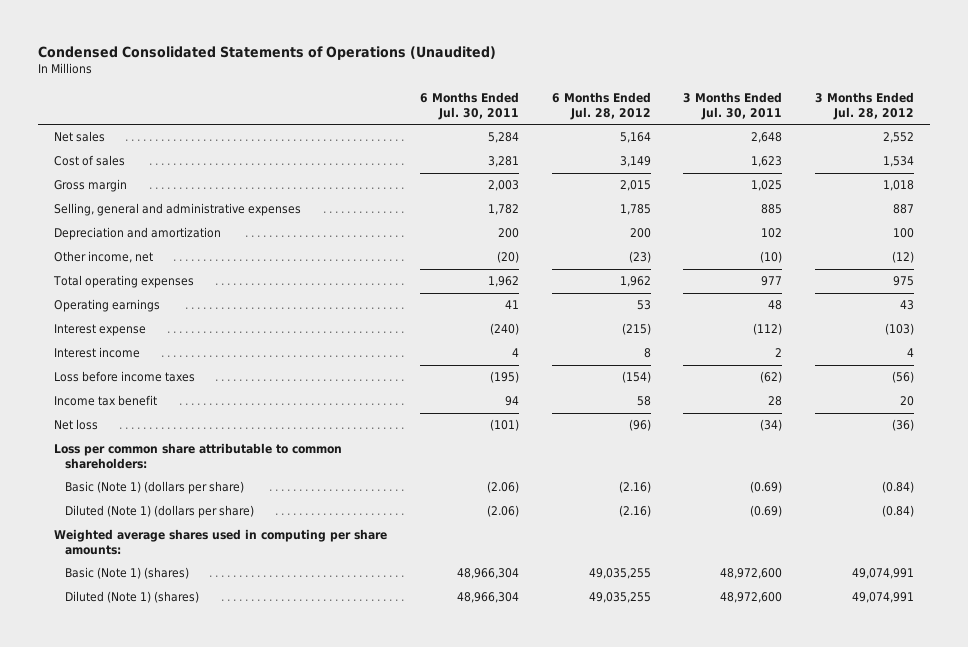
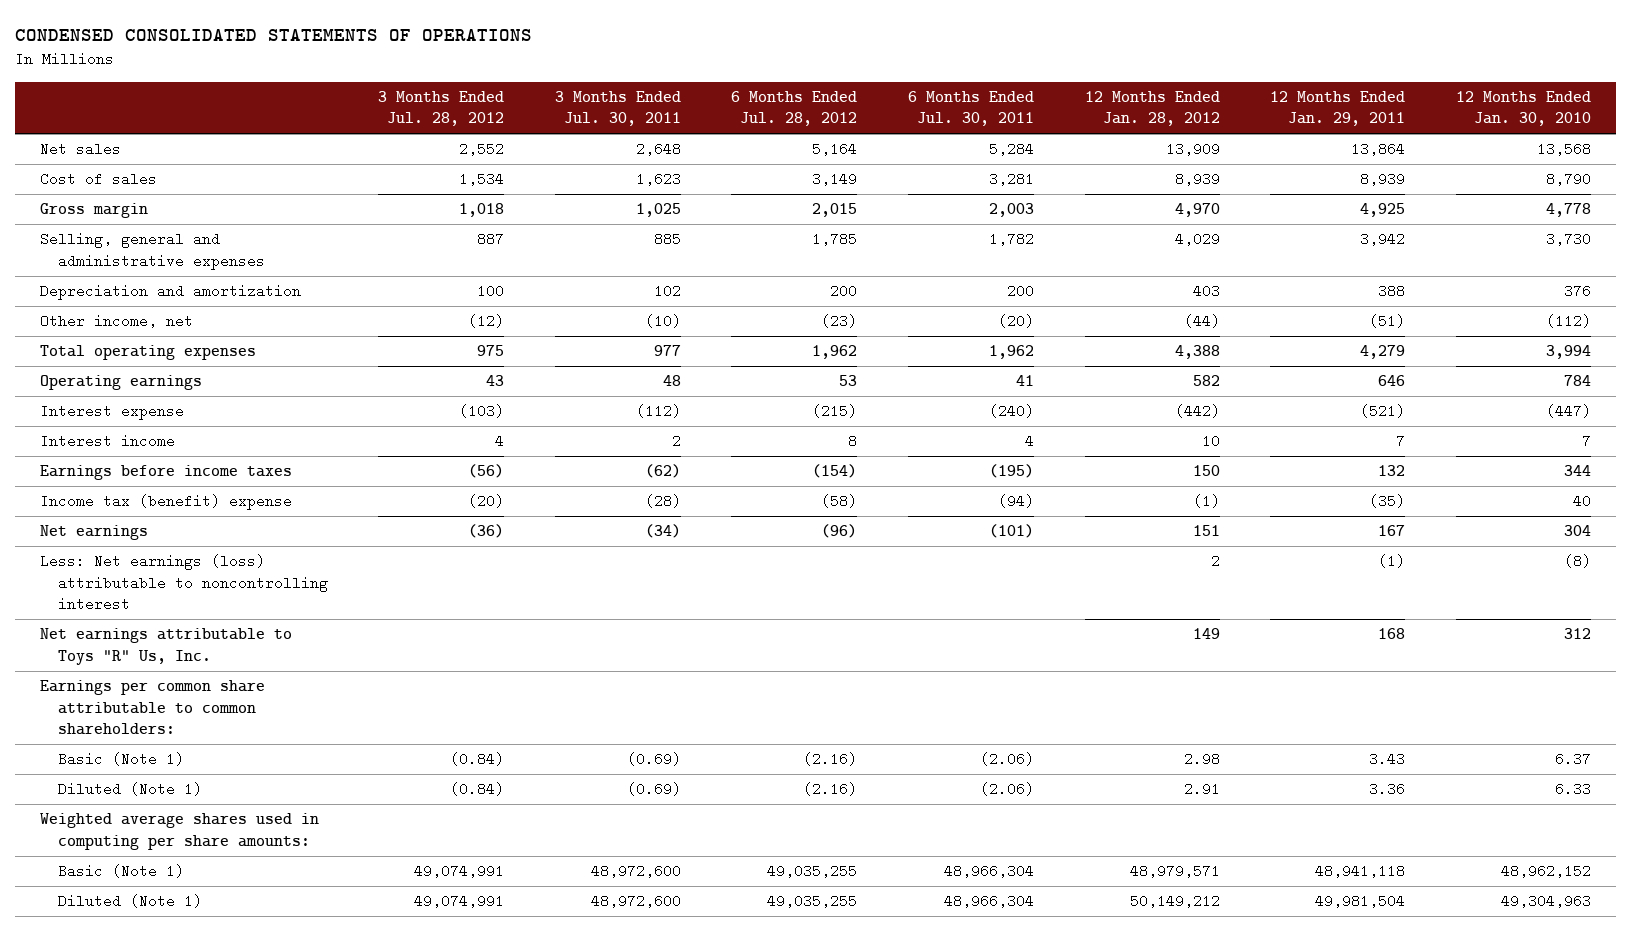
[37,45,496,60] Condensed Consolidated Statements of Operations (Unaudited) -> [14,29,532,42] CONDENSED CONSOLIDATED STATEMENTS OF OPERATIONS
none -> [1084,91,1220,127] 12 Months Ended Jan. 28, 2012
none -> [1270,91,1406,127] 12 Months Ended Jan. 29, 2011
none -> [1455,91,1591,127] 12 Months Ended Jan. 30, 2010
[54,371,196,383] Loss before income taxes -> [39,465,292,481] Earnings before income taxes
[54,395,158,407] Income tax benefit -> [39,494,292,511] Income tax (benefit) expense
[504,396,519,407] 94 -> [997,494,1034,509] (94)
[636,396,651,407] 58 -> [821,494,858,509] (58)
[768,396,783,407] 28 -> [644,494,681,509] (28)
[899,396,914,407] 20 -> [468,494,505,509] (20)
[54,419,99,431] Net loss -> [39,525,148,541] Net earnings
none -> [39,554,328,611] Less: Net earnings (loss) attributable to noncontrolling interest
none -> [39,628,292,665] Net earnings attributable to Toys "R" Us, Inc.
[54,443,343,469] Loss per common share attributable to common shareholders: -> [39,680,265,735] Earnings per common share attributable to common shareholders:
[65,481,245,495] Basic (Note 1) (dollars per share) -> [57,752,184,767] Basic (Note 1)
[65,505,255,519] Diluted (Note 1) (dollars per share) -> [57,782,202,797] Diluted (Note 1)
[65,567,190,580] Basic (Note 1) (shares) -> [57,864,184,879] Basic (Note 1)
[65,591,200,604] Diluted (Note 1) (shares) -> [57,894,202,909] Diluted (Note 1)

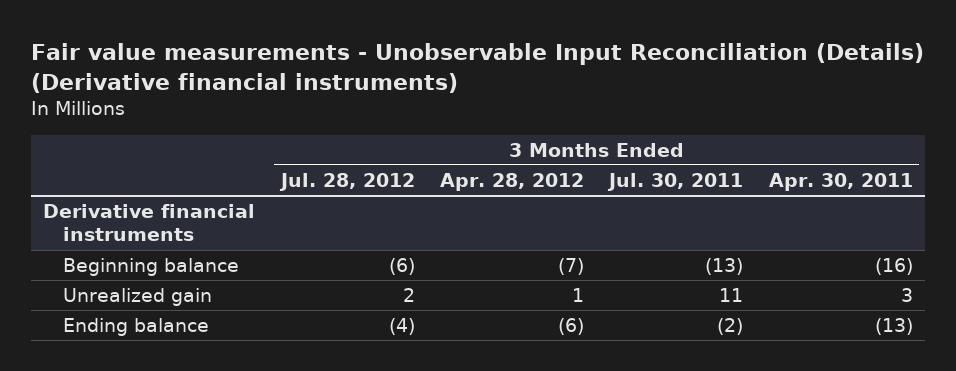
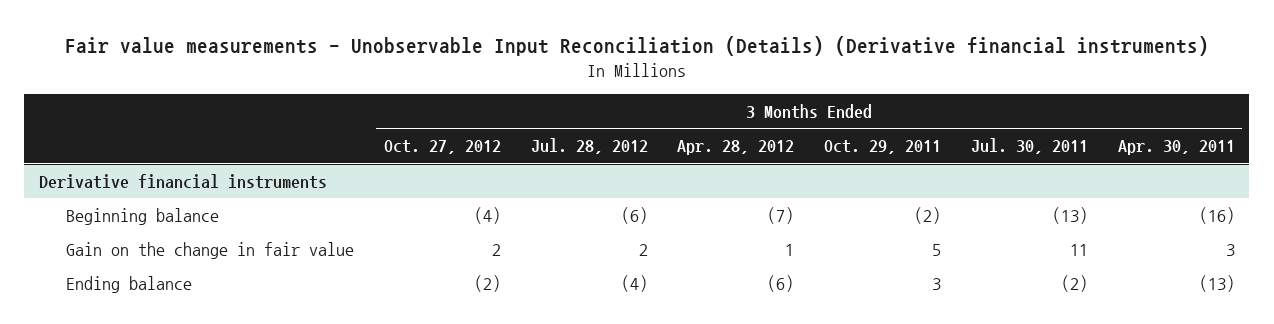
none -> [383,140,501,155] Oct. 27, 2012
none -> [824,140,942,155] Oct. 29, 2011
[62,288,212,307] Unrealized gain -> [66,241,355,259] Gain on the change in fair value

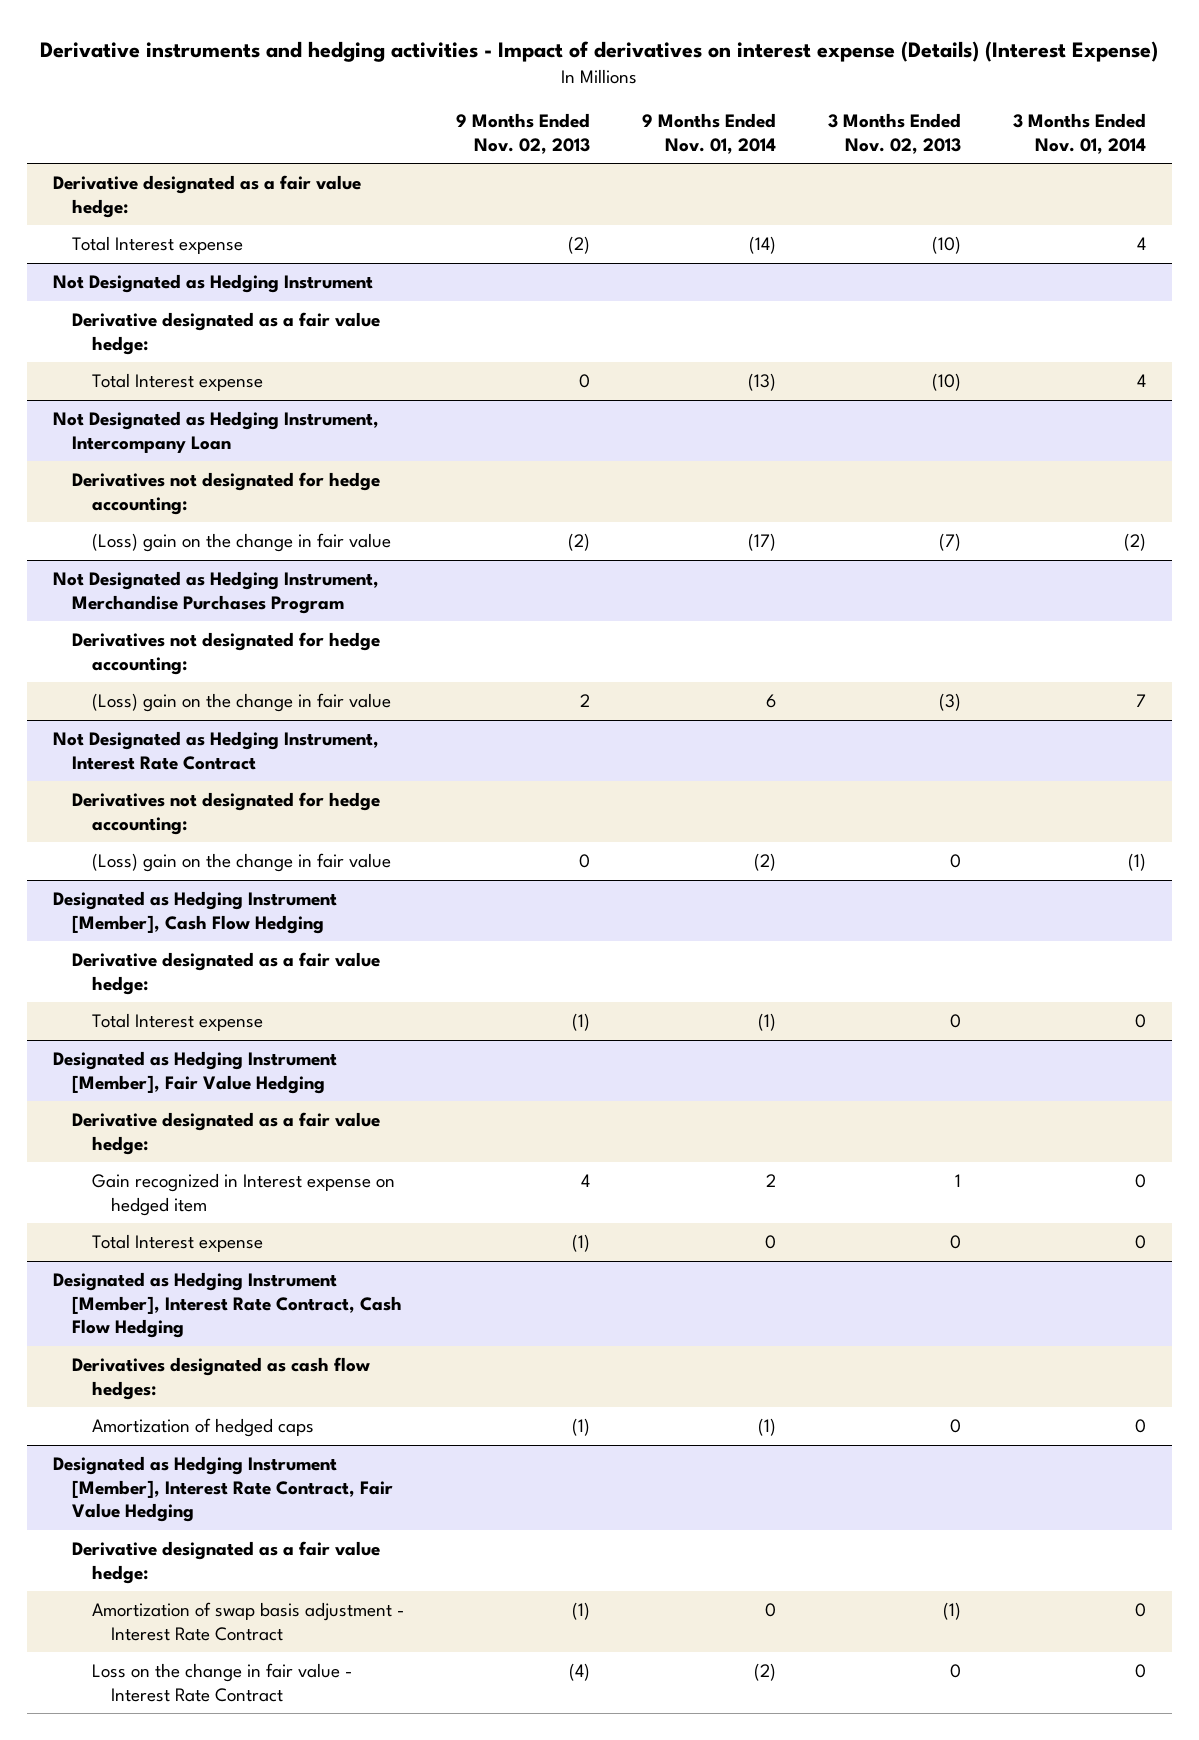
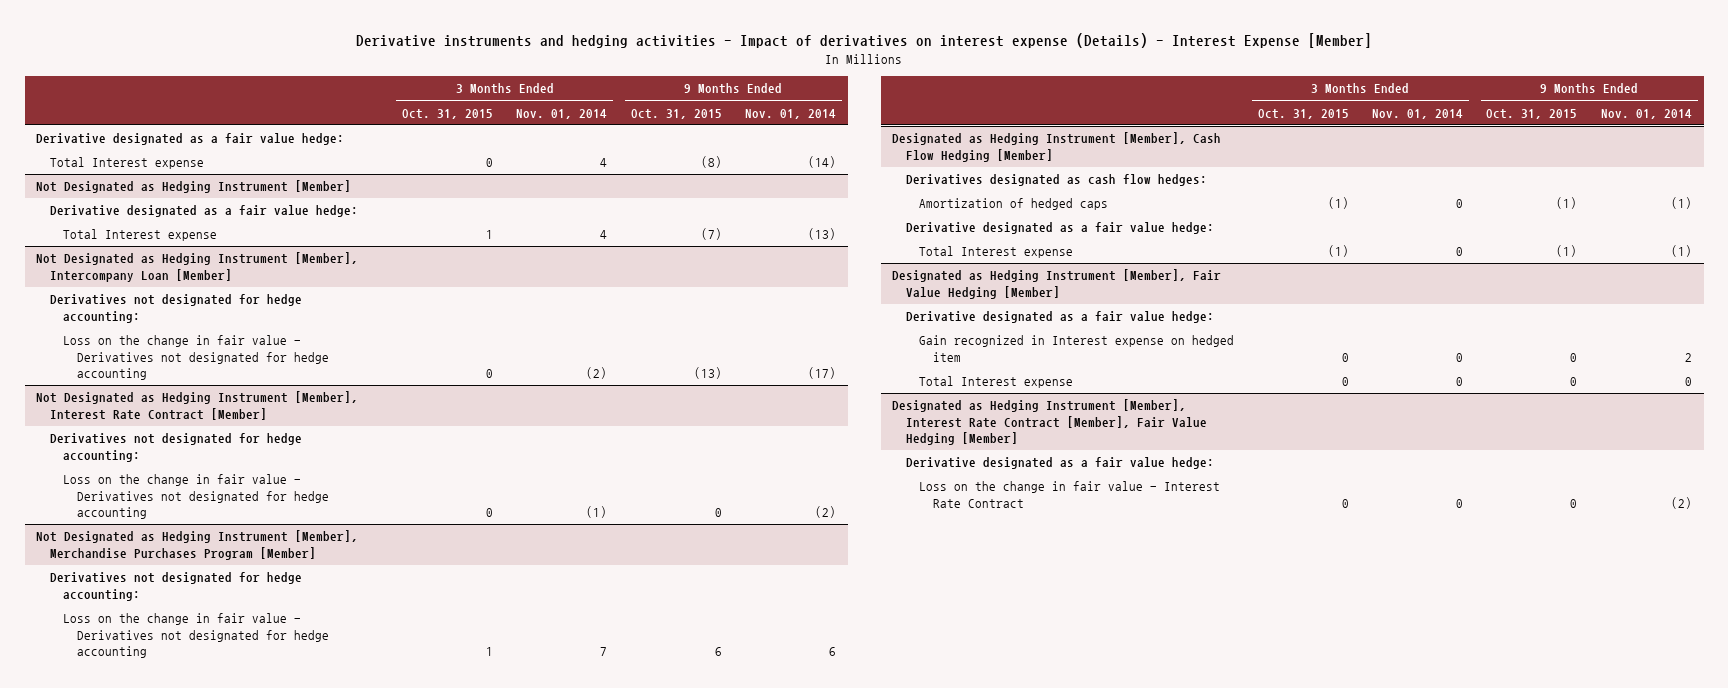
[40,40,1159,62] Derivative instruments and hedging activities - Impact of derivatives on interest expense (Details) (Interest Expense) -> [356,33,1373,49] Derivative instruments and hedging activities - Impact of derivatives on interest expense (Details) - Interest Expense [Member]
[455,113,590,154] 9 Months Ended Nov. 02, 2013 -> none
[827,113,961,154] 3 Months Ended Nov. 02, 2013 -> none
none -> [401,108,493,119] Oct. 31, 2015
none -> [630,108,722,119] Oct. 31, 2015
[53,274,374,294] Not Designated as Hedging Instrument -> [36,180,352,194] Not Designated as Hedging Instrument [Member]
[53,411,380,453] Not Designated as Hedging Instrument, Intercompany Loan -> [36,252,359,282] Not Designated as Hedging Instrument [Member], Intercompany Loan [Member]
[53,571,380,614] Not Designated as Hedging Instrument, Merchandise Purchases Program -> none
[91,533,391,553] (Loss) gain on the change in fair value -> [63,335,329,380] Loss on the change in fair value - Derivatives not designated for hedge accounting
none -> [36,391,359,420] Not Designated as Hedging Instrument [Member], Interest Rate Contract [Member]
[53,731,380,770] Not Designated as Hedging Instrument, Interest Rate Contract -> none
[91,693,391,713] (Loss) gain on the change in fair value -> [63,474,329,519] Loss on the change in fair value - Derivatives not designated for hedge accounting
[765,694,776,709] 6 -> [815,505,837,518] (2)
[1135,694,1146,708] 7 -> [586,505,608,518] (1)
none -> [36,530,359,560] Not Designated as Hedging Instrument [Member], Merchandise Purchases Program [Member]
[91,853,391,873] (Loss) gain on the change in fair value -> [63,613,329,658] Loss on the change in fair value - Derivatives not designated for hedge accounting
[753,853,776,872] (2) -> [829,646,837,656] 6
[1127,853,1146,872] (1) -> [600,646,608,656] 7
[53,891,338,934] Designated as Hedging Instrument [Member], Cash Flow Hedging -> [892,132,1222,162] Designated as Hedging Instrument [Member], Cash Flow Hedging [Member]
none -> [905,174,1207,187] Derivatives designated as cash flow hedges:
none -> [919,198,1109,211] Amortization of hedged caps
[53,1051,338,1094] Designated as Hedging Instrument [Member], Fair Value Hedging -> [892,269,1222,299] Designated as Hedging Instrument [Member], Fair Value Hedging [Member]
[53,1272,403,1339] Designated as Hedging Instrument [Member], Interest Rate Contract, Cash Flow Hedging -> none
[72,1357,371,1400] Derivatives designated as cash flow hedges: -> none
[91,1418,314,1438] Amortization of hedged caps -> none
[53,1456,394,1523] Designated as Hedging Instrument [Member], Interest Rate Contract, Fair Value Hedging -> [892,399,1207,445] Designated as Hedging Instrument [Member], Interest Rate Contract [Member], Fair Value Hedging [Member]
[91,1602,404,1641] Amortization of swap basis adjustment - Interest Rate Contract -> none

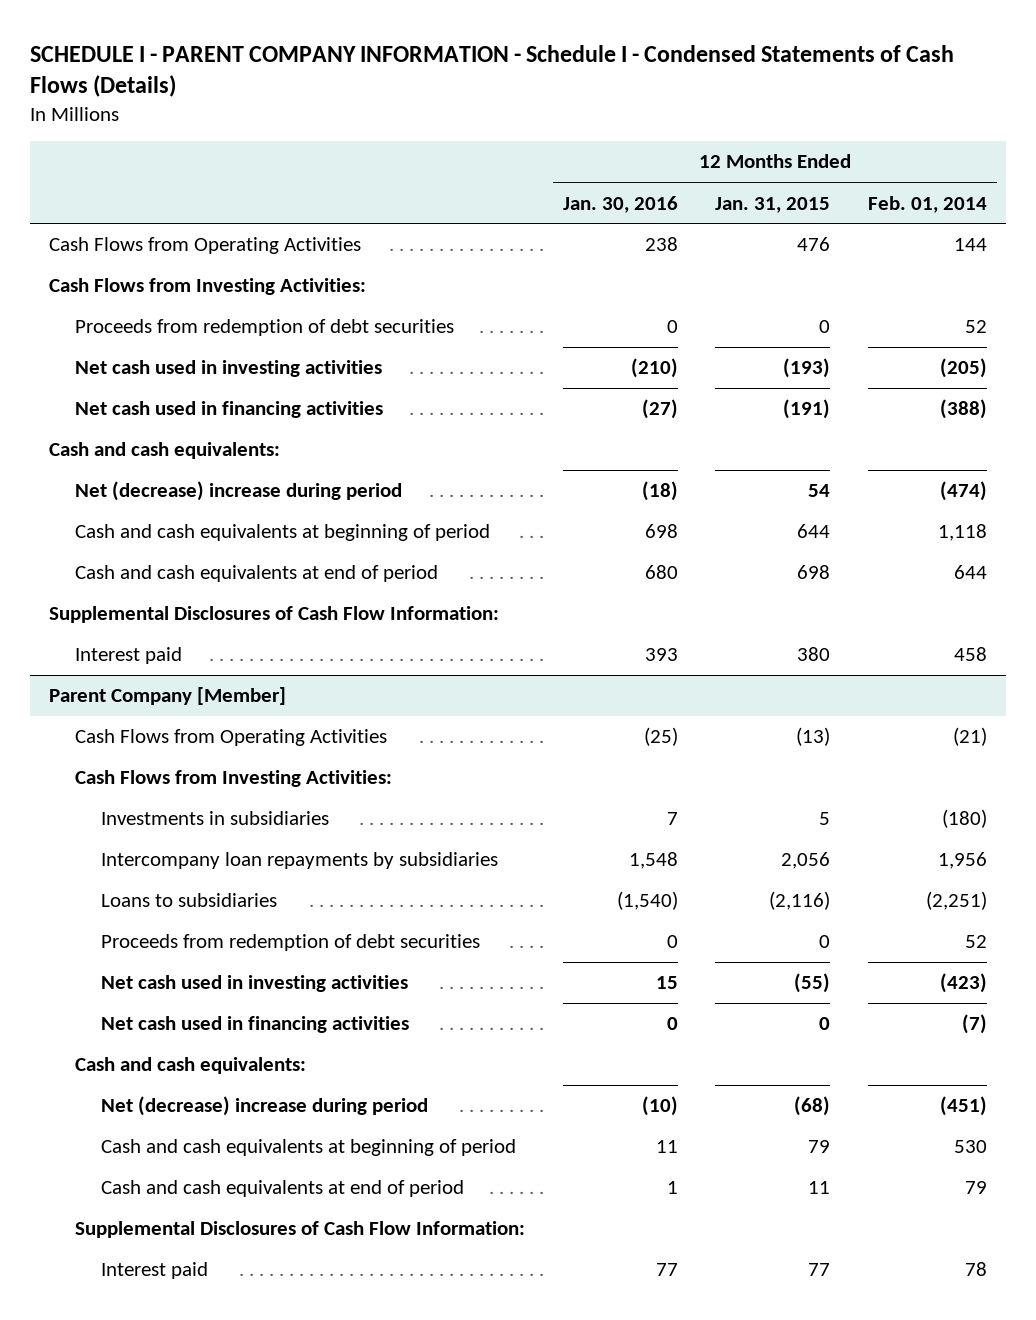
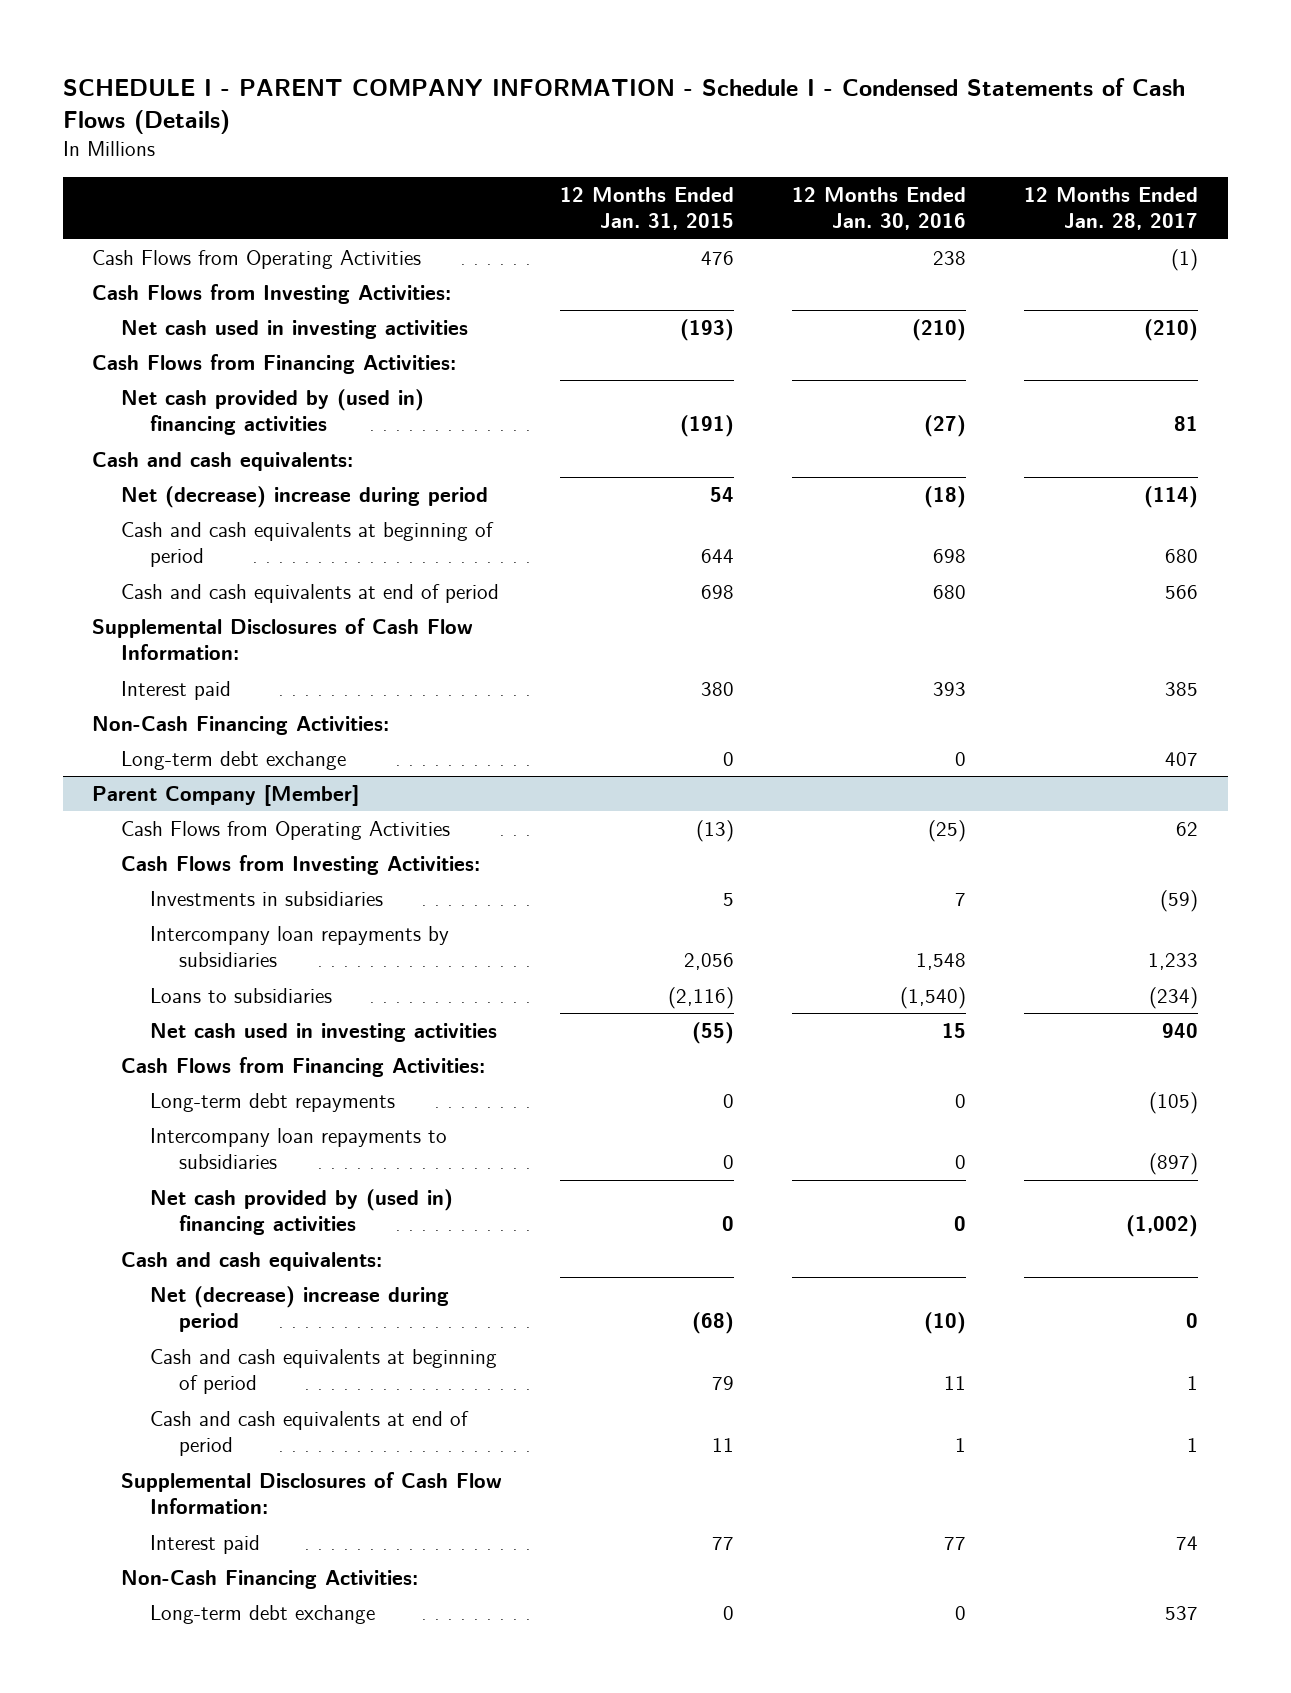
[868,195,988,213] Feb. 01, 2014 -> none
none -> [1024,187,1199,231] 12 Months Ended Jan. 28, 2017
[74,319,454,337] Proceeds from redemption of debt securities -> none
none -> [92,353,457,374] Cash Flows from Financing Activities:
[74,401,383,419] Net cash used in financing activities -> [121,388,425,436] Net cash provided by (used in) financing activities
none -> [92,715,390,735] Non-Cash Financing Activities:
none -> [121,750,347,770] Long-term debt exchange
[101,934,481,952] Proceeds from redemption of debt securities -> none
none -> [121,1056,486,1077] Cash Flows from Financing Activities:
none -> [150,1092,396,1112] Long-term debt repayments
none -> [150,1127,448,1170] Intercompany loan repayments to subsidiaries
[101,1016,410,1034] Net cash used in financing activities -> [150,1188,454,1236] Net cash provided by (used in) financing activities
none -> [121,1569,419,1589] Non-Cash Financing Activities:
none -> [150,1604,376,1624] Long-term debt exchange

